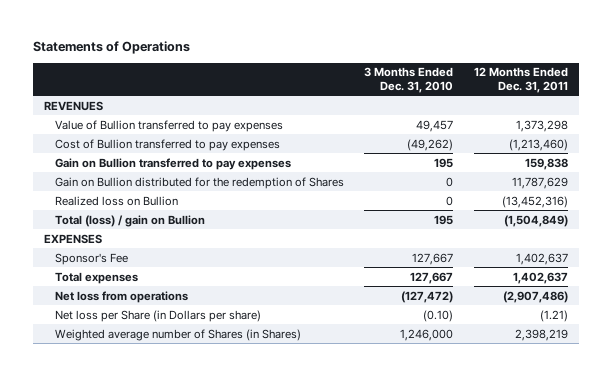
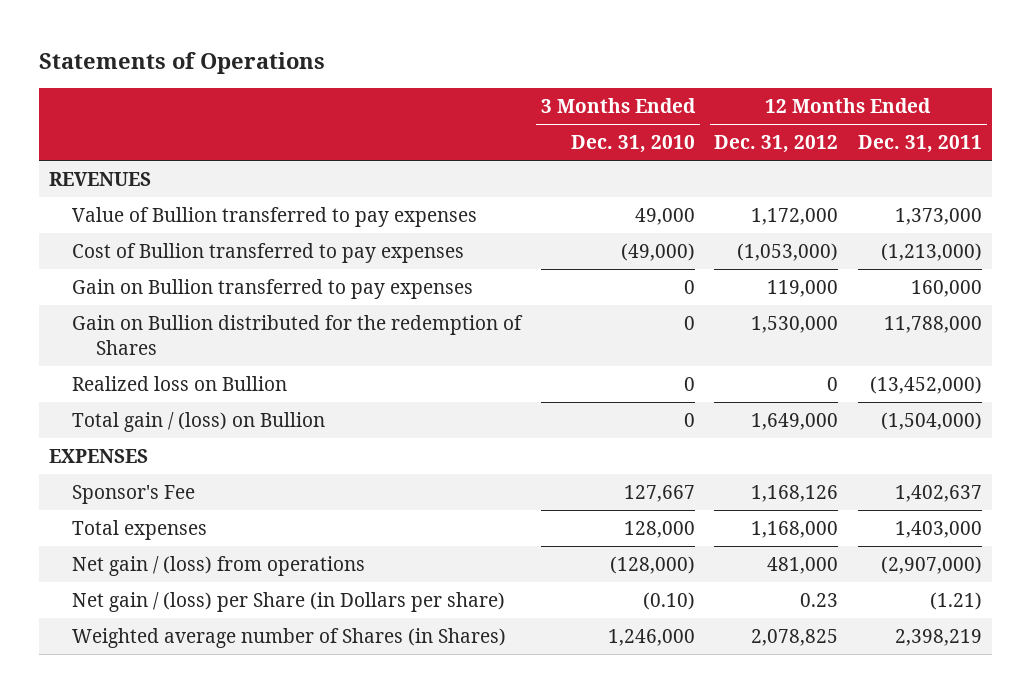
none -> [714,135,839,154] Dec. 31, 2012
[416,119,454,132] 49,457 -> [634,207,695,225] 49,000
[516,119,569,132] 1,373,298 -> [894,207,982,225] 1,373,000
[407,138,454,151] (49,262) -> [620,242,695,261] (49,000)
[509,138,569,151] (1,213,460) -> [880,242,982,261] (1,213,000)
[434,157,454,168] 195 -> [683,279,695,294] 0
[525,157,569,170] 159,838 -> [910,279,982,297] 160,000
[512,176,569,189] 11,787,629 -> [883,315,982,333] 11,788,000
[502,195,569,208] (13,452,316) -> [869,375,982,394] (13,452,000)
[54,214,205,227] Total (loss) / gain on Bullion -> [72,411,326,432] Total gain / (loss) on Bullion
[434,214,454,225] 195 -> [683,412,695,427] 0
[504,214,569,227] (1,504,849) -> [880,411,982,430] (1,504,000)
[410,271,454,284] 127,667 -> [623,520,695,538] 128,000
[513,271,569,284] 1,402,637 -> [894,520,982,538] 1,403,000
[54,290,188,303] Net loss from operations -> [72,555,366,576] Net gain / (loss) from operations
[401,290,454,303] (127,472) -> [609,555,695,574] (128,000)
[503,290,569,303] (2,907,486) -> [880,555,982,574] (2,907,000)
[54,309,261,322] Net loss per Share (in Dollars per share) -> [72,591,506,612] Net gain / (loss) per Share (in Dollars per share)

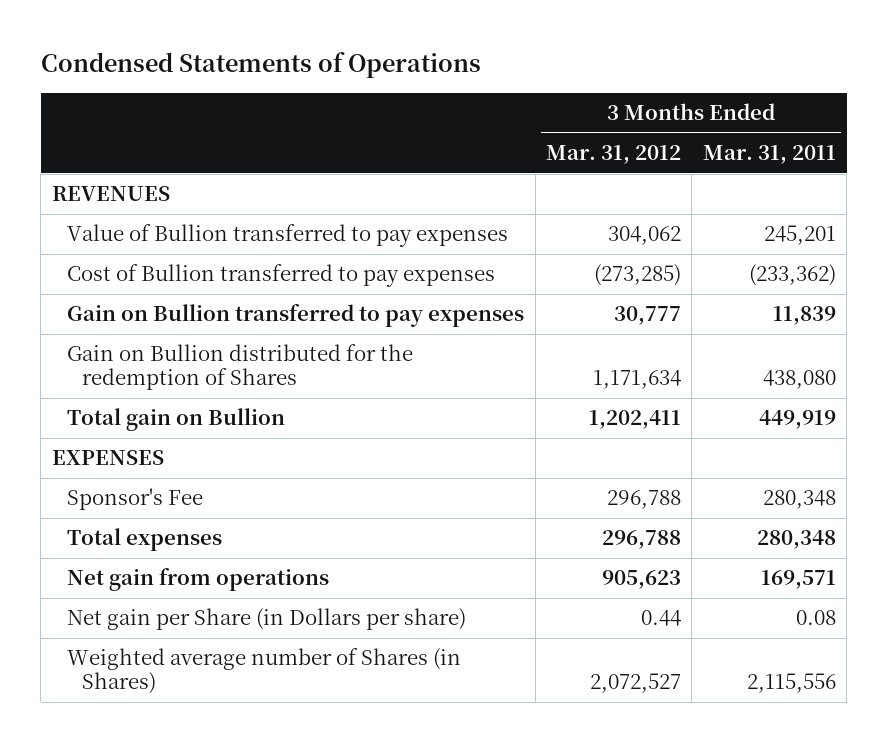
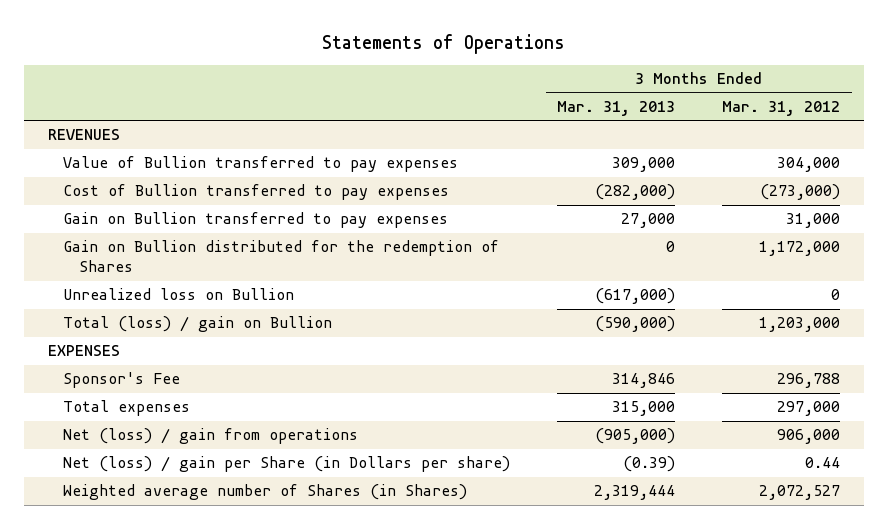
[40,52,481,79] Condensed Statements of Operations -> [322,34,566,55] Statements of Operations
[702,145,836,165] Mar. 31, 2011 -> none
none -> [557,101,676,117] Mar. 31, 2013
[607,226,681,246] 304,062 -> [777,157,841,173] 304,000
[593,264,681,287] (273,285) -> [760,184,841,201] (273,000)
[613,306,681,326] 30,777 -> [786,213,841,229] 31,000
[592,370,681,390] 1,171,634 -> [759,241,841,257] 1,172,000
none -> [63,288,295,301] Unrealized loss on Bullion
[67,408,286,432] Total gain on Bullion -> [63,316,333,333] Total (loss) / gain on Bullion
[588,410,681,430] 1,202,411 -> [759,317,841,333] 1,203,000
[601,530,681,550] 296,788 -> [777,401,841,417] 297,000
[67,568,330,592] Net gain from operations -> [63,428,359,445] Net (loss) / gain from operations
[601,570,681,590] 905,623 -> [777,429,841,445] 906,000
[67,608,467,631] Net gain per Share (in Dollars per share) -> [63,456,511,473] Net (loss) / gain per Share (in Dollars per share)

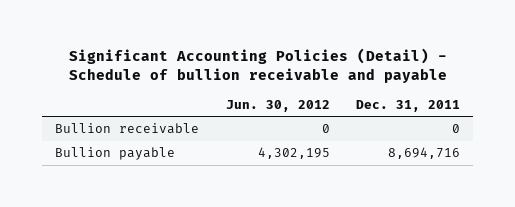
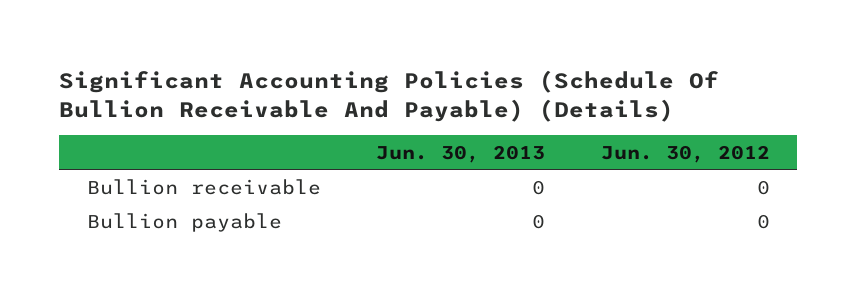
[68,48,447,84] Significant Accounting Policies (Detail) - Schedule of bullion receivable and payable -> [59,69,720,122] Significant Accounting Policies (Schedule Of Bullion Receivable And Payable) (Details)
[355,99,460,112] Dec. 31, 2011 -> none
none -> [376,144,546,163] Jun. 30, 2013
[257,147,330,160] 4,302,195 -> [756,213,770,229] 0

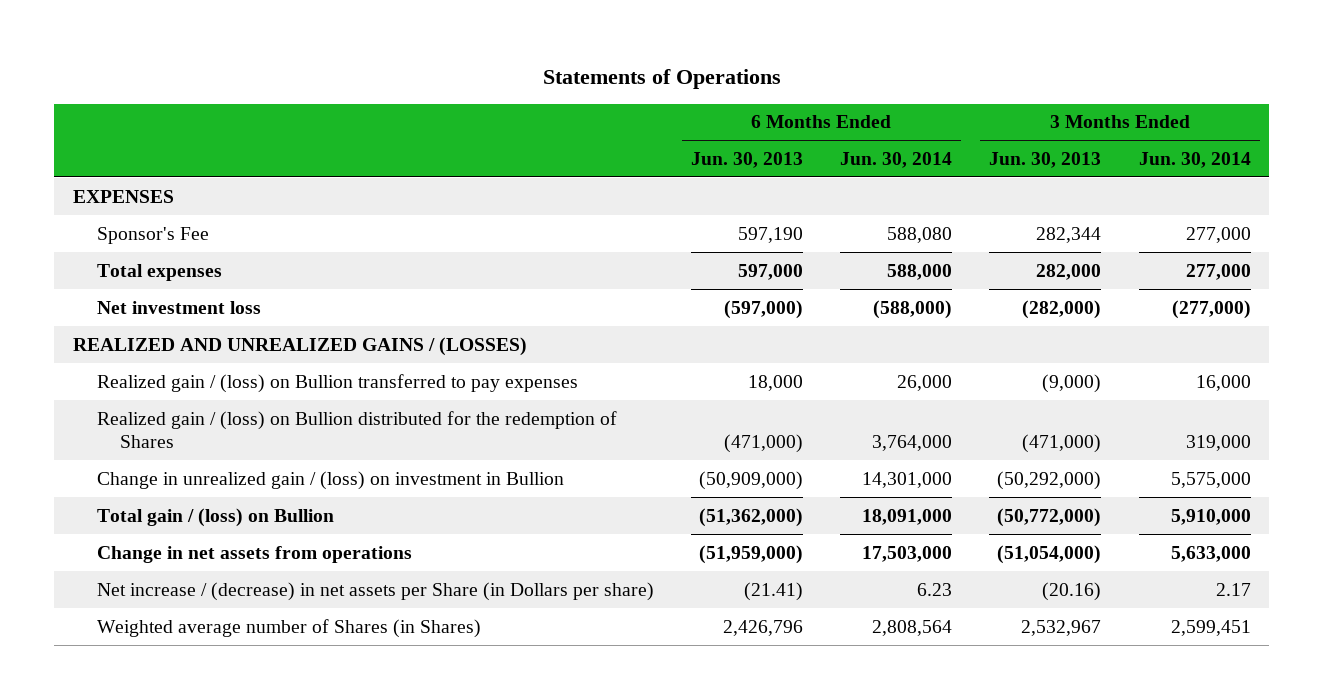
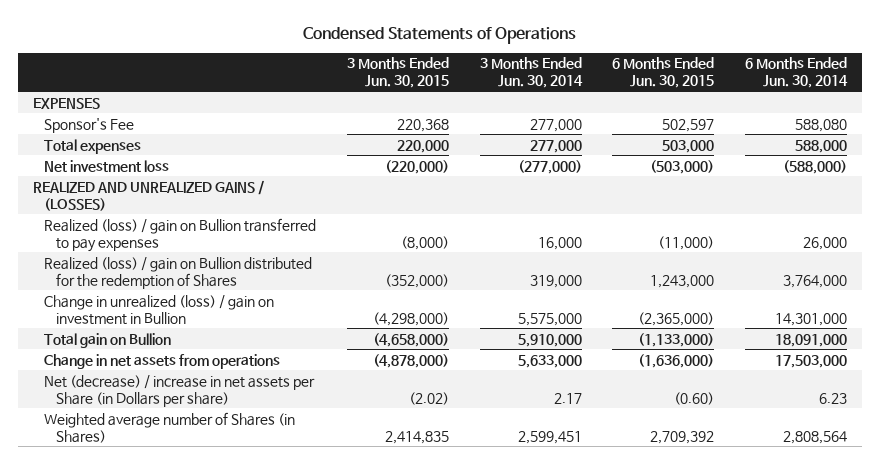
[542,69,781,90] Statements of Operations -> [302,26,576,44] Condensed Statements of Operations
[690,151,803,168] Jun. 30, 2013 -> none
[989,151,1102,168] Jun. 30, 2013 -> none
none -> [347,57,450,89] 3 Months Ended Jun. 30, 2015
none -> [612,57,715,89] 6 Months Ended Jun. 30, 2015
[96,373,578,393] Realized gain / (loss) on Bullion transferred to pay expenses -> [44,217,317,252] Realized (loss) / gain on Bullion transferred to pay expenses
[96,410,617,448] Realized gain / (loss) on Bullion distributed for the redemption of Shares -> [44,256,313,289] Realized (loss) / gain on Bullion distributed for the redemption of Shares
[96,470,564,490] Change in unrealized gain / (loss) on investment in Bullion -> [44,294,275,325] Change in unrealized (loss) / gain on investment in Bullion
[96,507,334,527] Total gain / (loss) on Bullion -> [44,332,172,348] Total gain on Bullion
[96,581,654,601] Net increase / (decrease) in net assets per Share (in Dollars per share) -> [44,374,316,407] Net (decrease) / increase in net assets per Share (in Dollars per share)

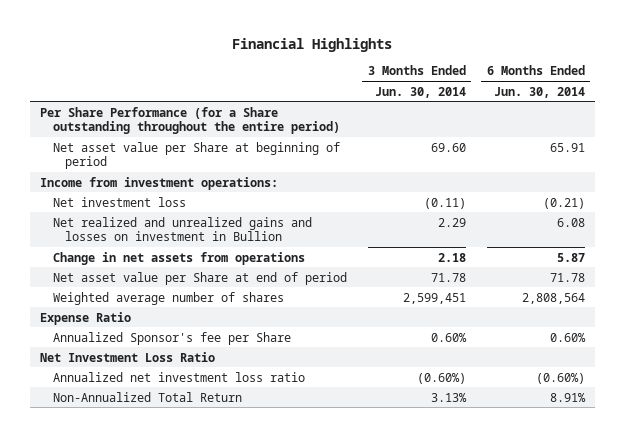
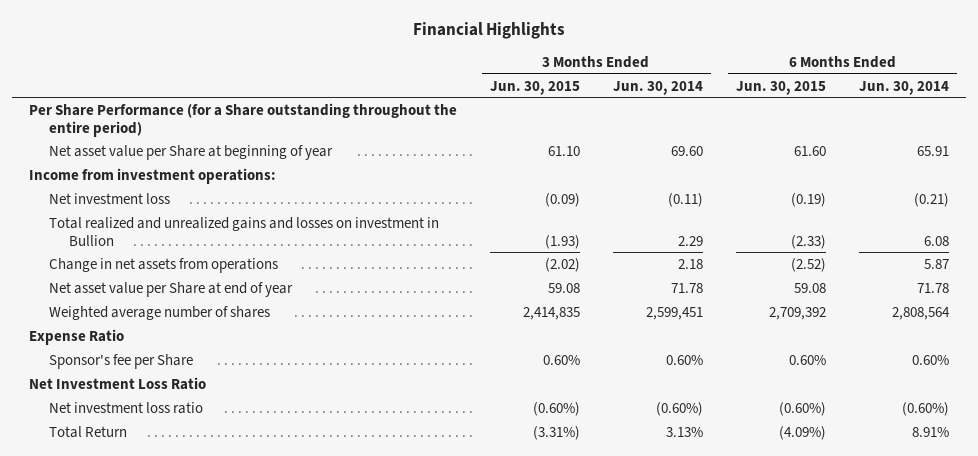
none -> [489,80,580,95] Jun. 30, 2015
none -> [736,80,827,95] Jun. 30, 2015
[52,141,340,170] Net asset value per Share at beginning of period -> [48,144,333,160] Net asset value per Share at beginning of year
[52,216,312,242] Net realized and unrealized gains and losses on investment in Bullion -> [48,216,439,246] Total realized and unrealized gains and losses on investment in Bullion
[52,271,347,285] Net asset value per Share at end of period -> [48,281,293,297] Net asset value per Share at end of year
[52,331,291,345] Annualized Sponsor's fee per Share -> [48,353,193,369] Sponsor's fee per Share
[52,371,305,382] Annualized net investment loss ratio -> [48,401,203,414] Net investment loss ratio
[52,391,242,402] Non-Annualized Total Return -> [48,425,127,438] Total Return

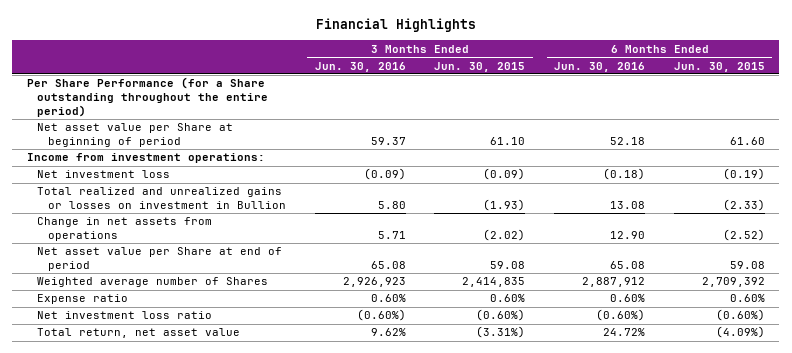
[612,80,703,95] Jun. 30, 2014 -> none
[859,80,950,95] Jun. 30, 2014 -> none
none -> [314,61,406,72] Jun. 30, 2016
none -> [554,61,646,72] Jun. 30, 2016
[48,144,333,160] Net asset value per Share at beginning of year -> [37,123,234,148] Net asset value per Share at beginning of period
[48,216,439,246] Total realized and unrealized gains and losses on investment in Bullion -> [37,187,286,210] Total realized and unrealized gains or losses on investment in Bullion
[28,328,124,345] Expense Ratio -> none
[28,376,206,390] Net Investment Loss Ratio -> none
[48,281,293,297] Net asset value per Share at end of year -> [37,247,283,272] Net asset value per Share at end of period
[48,305,270,320] Weighted average number of shares -> [37,277,269,288] Weighted average number of Shares
[48,353,193,369] Sponsor's fee per Share -> [37,294,129,305] Expense ratio
[48,425,127,438] Total Return -> [37,328,241,339] Total return, net asset value

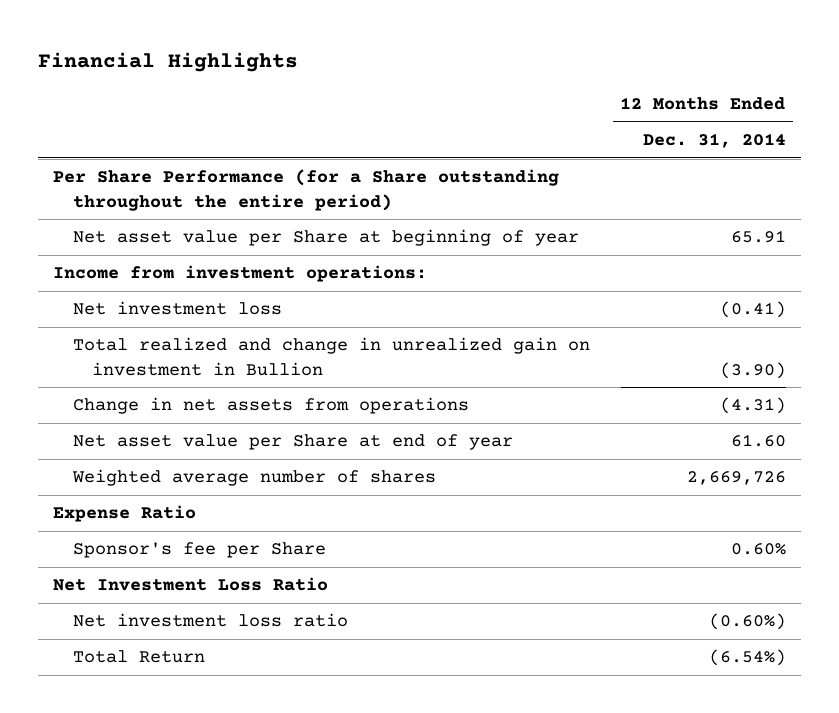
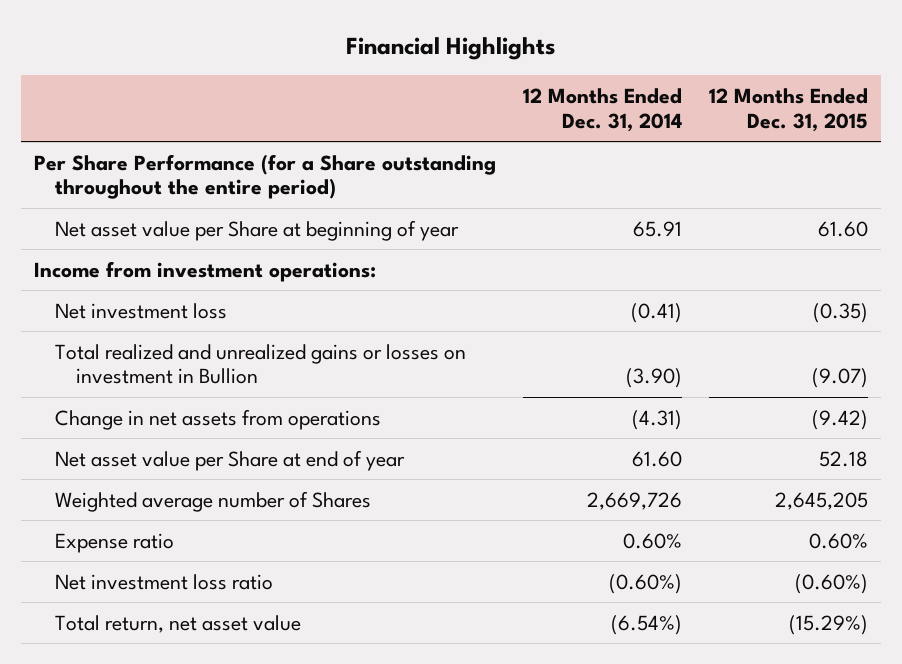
none -> [708,87,868,132] 12 Months Ended Dec. 31, 2015
[72,337,590,376] Total realized and change in unrealized gain on investment in Bullion -> [54,343,466,385] Total realized and unrealized gains or losses on investment in Bullion
[53,505,197,523] Expense Ratio -> none
[53,577,329,592] Net Investment Loss Ratio -> none
[71,469,436,487] Weighted average number of shares -> [54,490,371,512] Weighted average number of Shares
[72,542,326,559] Sponsor's fee per Share -> [54,532,174,553] Expense ratio
[72,650,205,664] Total Return -> [54,614,301,633] Total return, net asset value

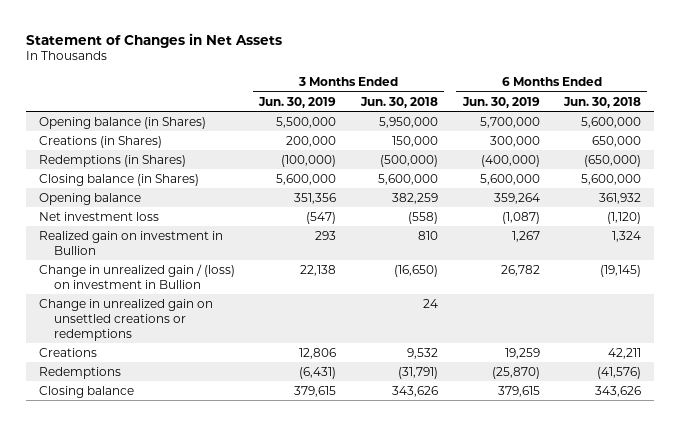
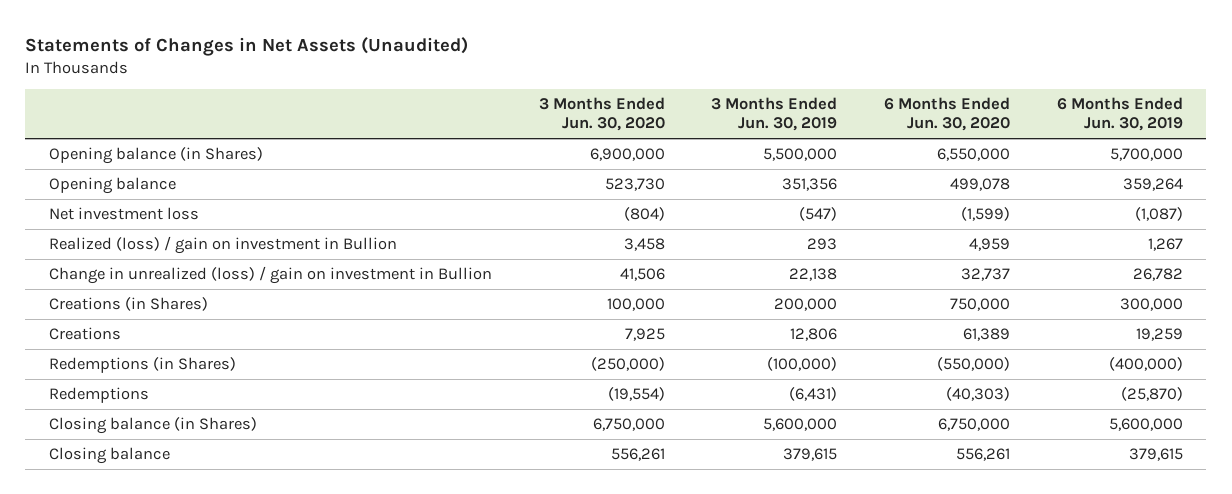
[26,32,283,48] Statement of Changes in Net Assets -> [25,36,469,56] Statements of Changes in Net Assets (Unaudited)
[359,96,438,108] Jun. 30, 2018 -> none
[563,96,642,108] Jun. 30, 2018 -> none
none -> [538,97,665,132] 3 Months Ended Jun. 30, 2020
none -> [884,97,1011,132] 6 Months Ended Jun. 30, 2020
[38,298,213,341] Change in unrealized gain on unsettled creations or redemptions -> none
[38,230,223,255] Realized gain on investment in Bullion -> [48,236,397,255] Realized (loss) / gain on investment in Bullion
[38,263,235,289] Change in unrealized gain / (loss) on investment in Bullion -> [48,266,492,285] Change in unrealized (loss) / gain on investment in Bullion
[38,135,162,148] Creations (in Shares) -> [48,297,208,312] Creations (in Shares)
[38,154,186,167] Redemptions (in Shares) -> [48,357,236,374] Redemptions (in Shares)
[38,173,199,186] Closing balance (in Shares) -> [48,417,257,435] Closing balance (in Shares)

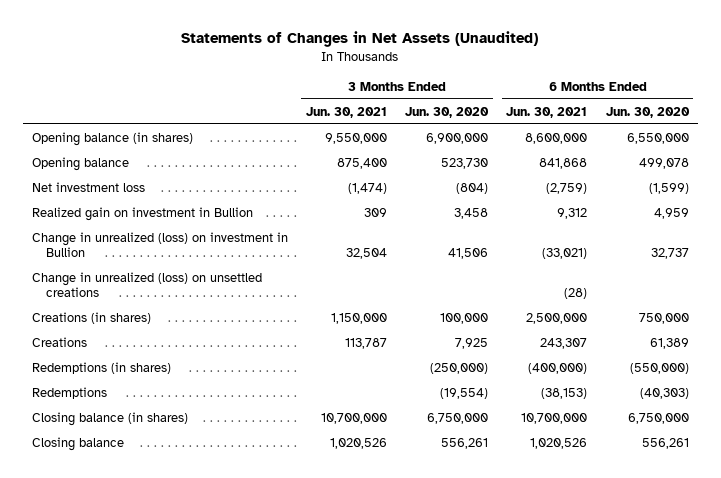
[711,97,838,132] 3 Months Ended Jun. 30, 2019 -> none
[1057,97,1184,132] 6 Months Ended Jun. 30, 2019 -> none
none -> [306,106,388,118] Jun. 30, 2021
none -> [506,106,588,118] Jun. 30, 2021
[48,147,263,165] Opening balance (in Shares) -> [31,131,193,146] Opening balance (in shares)
[48,236,397,255] Realized (loss) / gain on investment in Bullion -> [31,206,253,221] Realized gain on investment in Bullion
[48,266,492,285] Change in unrealized (loss) / gain on investment in Bullion -> [31,231,288,258] Change in unrealized (loss) on investment in Bullion
none -> [31,271,262,298] Change in unrealized (loss) on unsettled creations
[48,297,208,312] Creations (in Shares) -> [31,311,151,324] Creations (in shares)
[48,357,236,374] Redemptions (in Shares) -> [31,361,171,374] Redemptions (in shares)
[48,417,257,435] Closing balance (in Shares) -> [31,411,188,426] Closing balance (in shares)

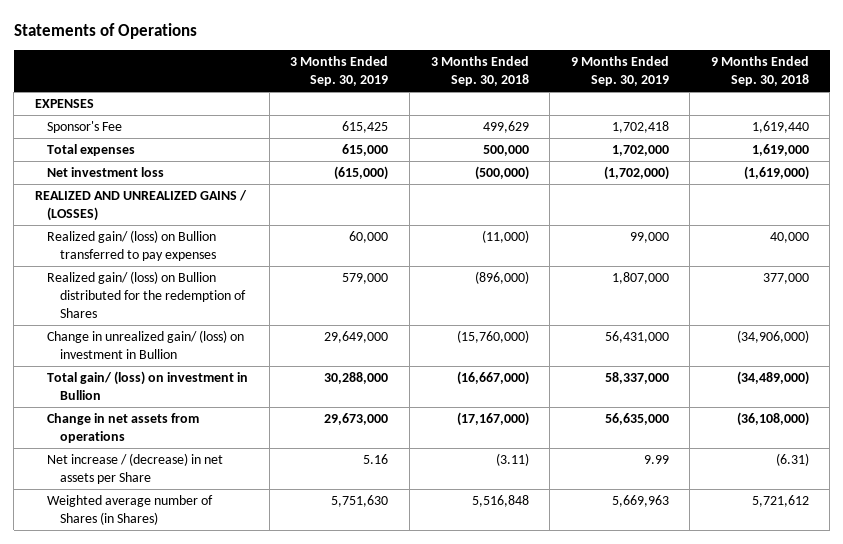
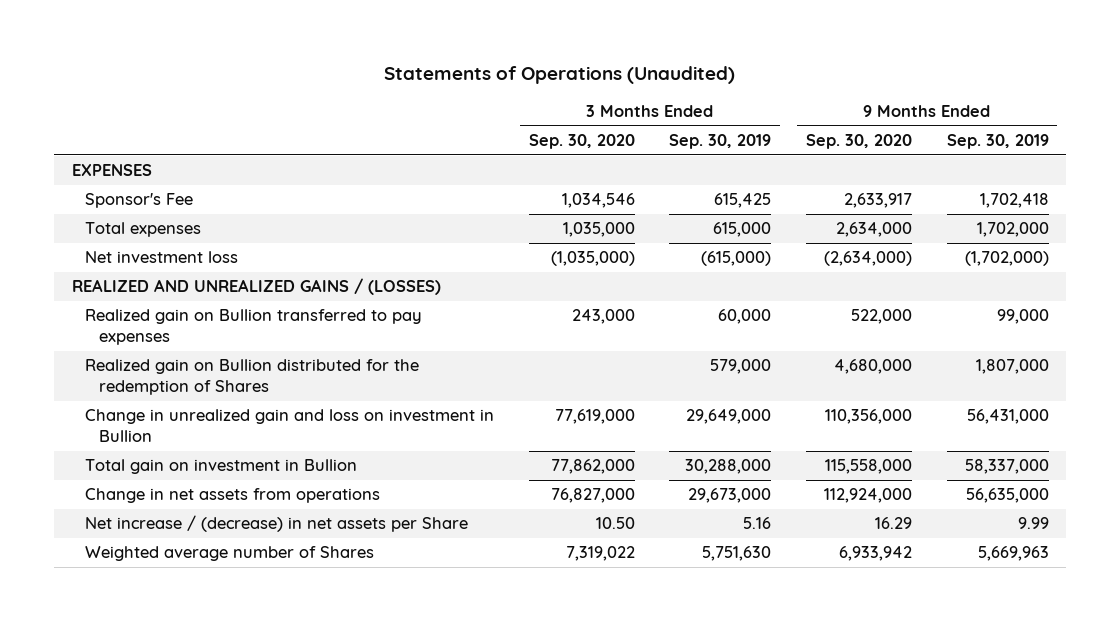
[13,22,197,39] Statements of Operations -> [384,65,736,84] Statements of Operations (Unaudited)
[430,56,529,87] 3 Months Ended Sep. 30, 2018 -> none
[710,56,809,87] 9 Months Ended Sep. 30, 2018 -> none
none -> [528,133,635,149] Sep. 30, 2020
none -> [805,133,912,149] Sep. 30, 2020
[47,230,217,262] Realized gain/ (loss) on Bullion transferred to pay expenses -> [85,309,423,345] Realized gain on Bullion transferred to pay expenses
[47,271,247,319] Realized gain/ (loss) on Bullion distributed for the redemption of Shares -> [85,359,420,395] Realized gain on Bullion distributed for the redemption of Shares
[47,330,245,360] Change in unrealized gain/ (loss) on investment in Bullion -> [85,409,495,442] Change in unrealized gain and loss on investment in Bullion
[47,371,249,401] Total gain/ (loss) on investment in Bullion -> [85,459,358,475] Total gain on investment in Bullion
[47,495,214,526] Weighted average number of Shares (in Shares) -> [85,546,375,562] Weighted average number of Shares

